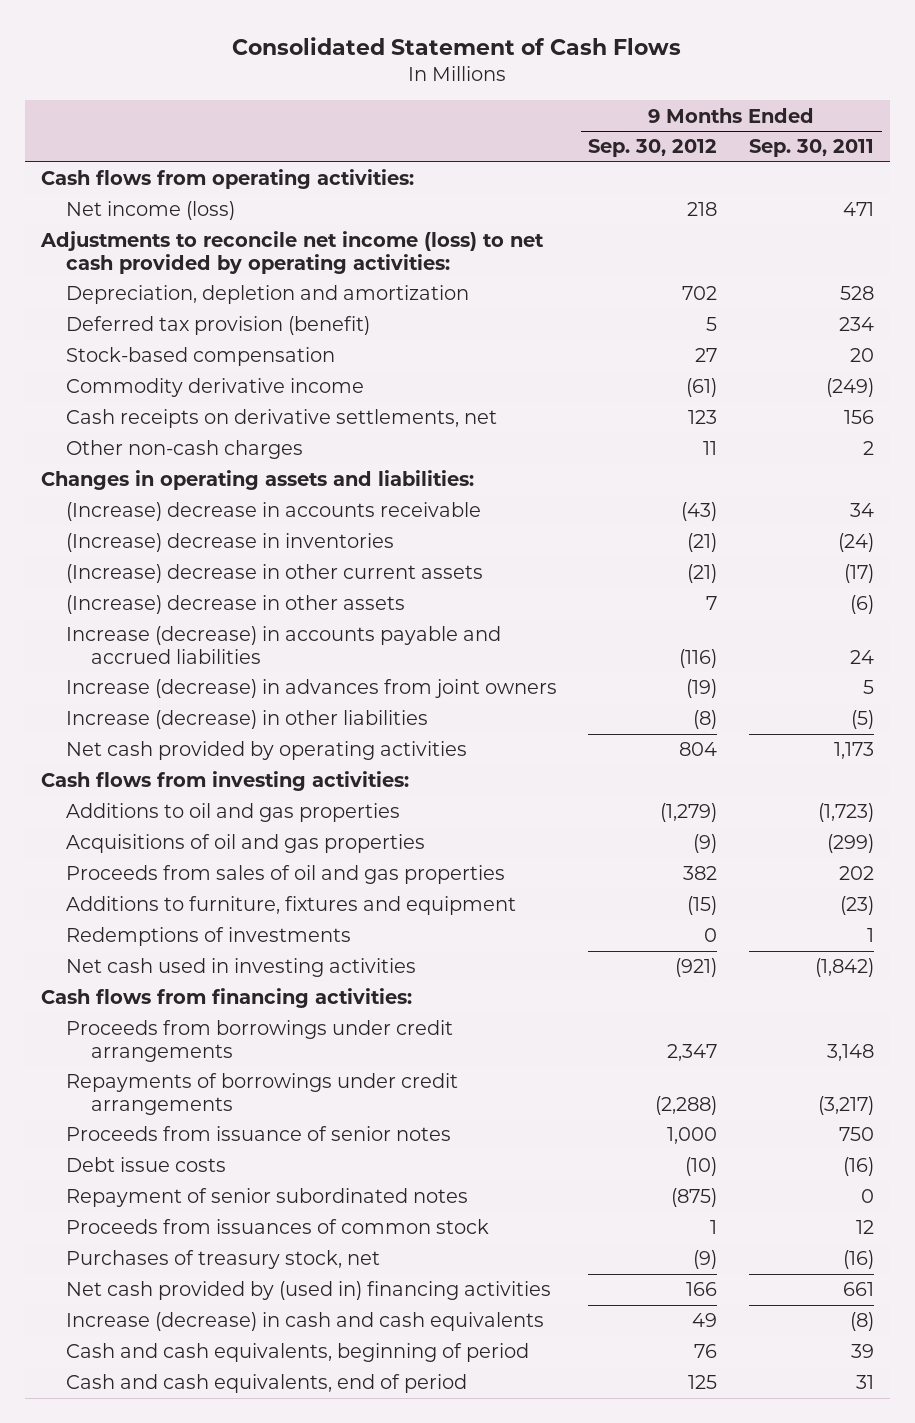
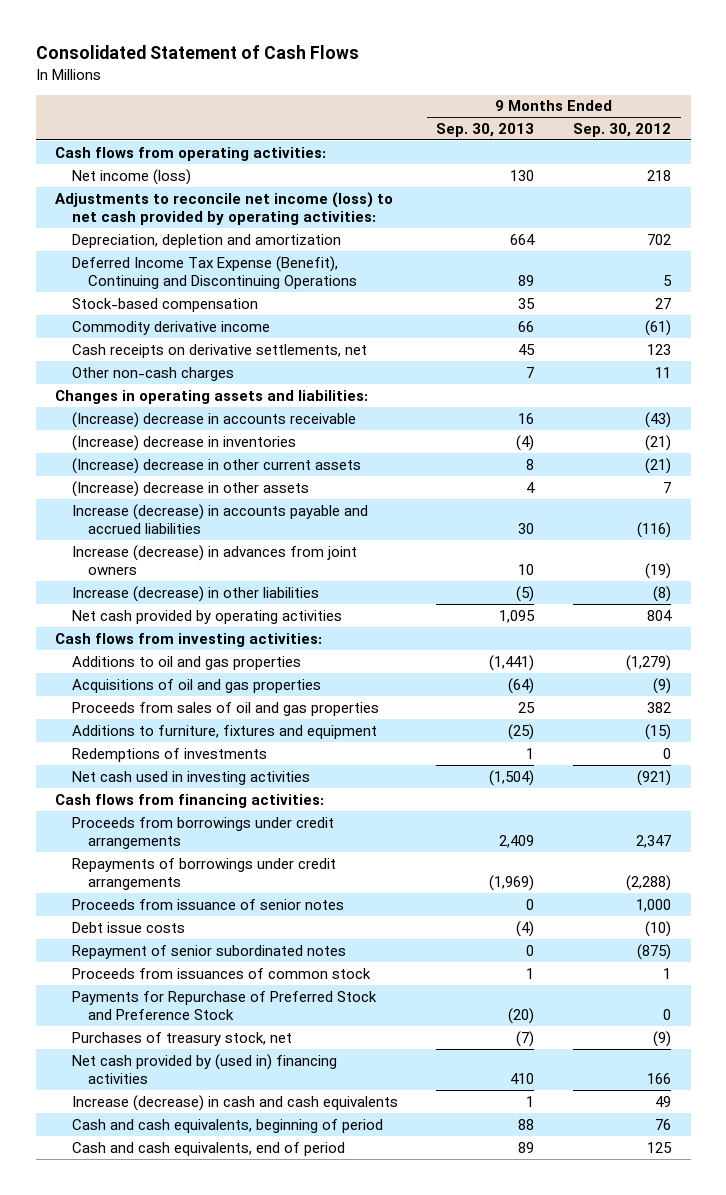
[748,139,874,158] Sep. 30, 2011 -> none
none -> [436,122,535,137] Sep. 30, 2013
[65,316,370,336] Deferred tax provision (benefit) -> none
none -> [71,255,357,290] Deferred Income Tax Expense (Benefit), Continuing and Discontinuing Operations
none -> [71,990,377,1021] Payments for Repurchase of Preferred Stock and Preference Stock

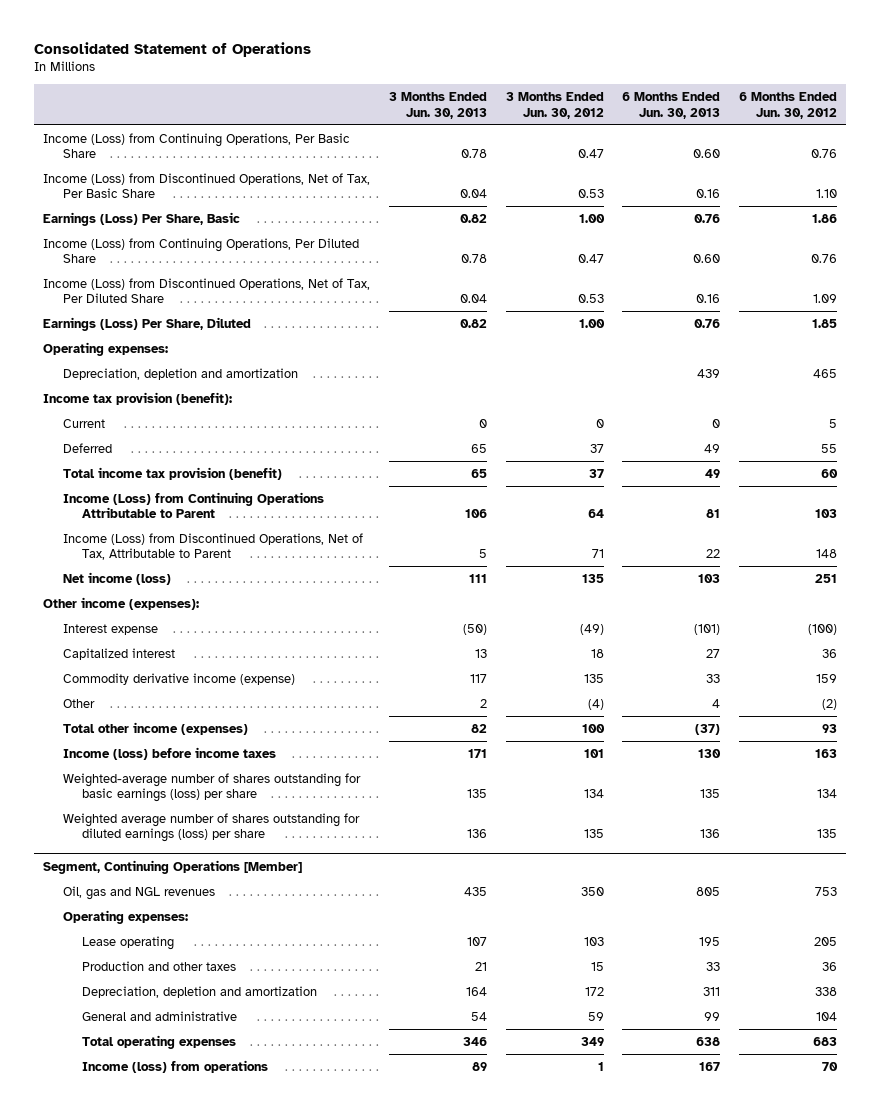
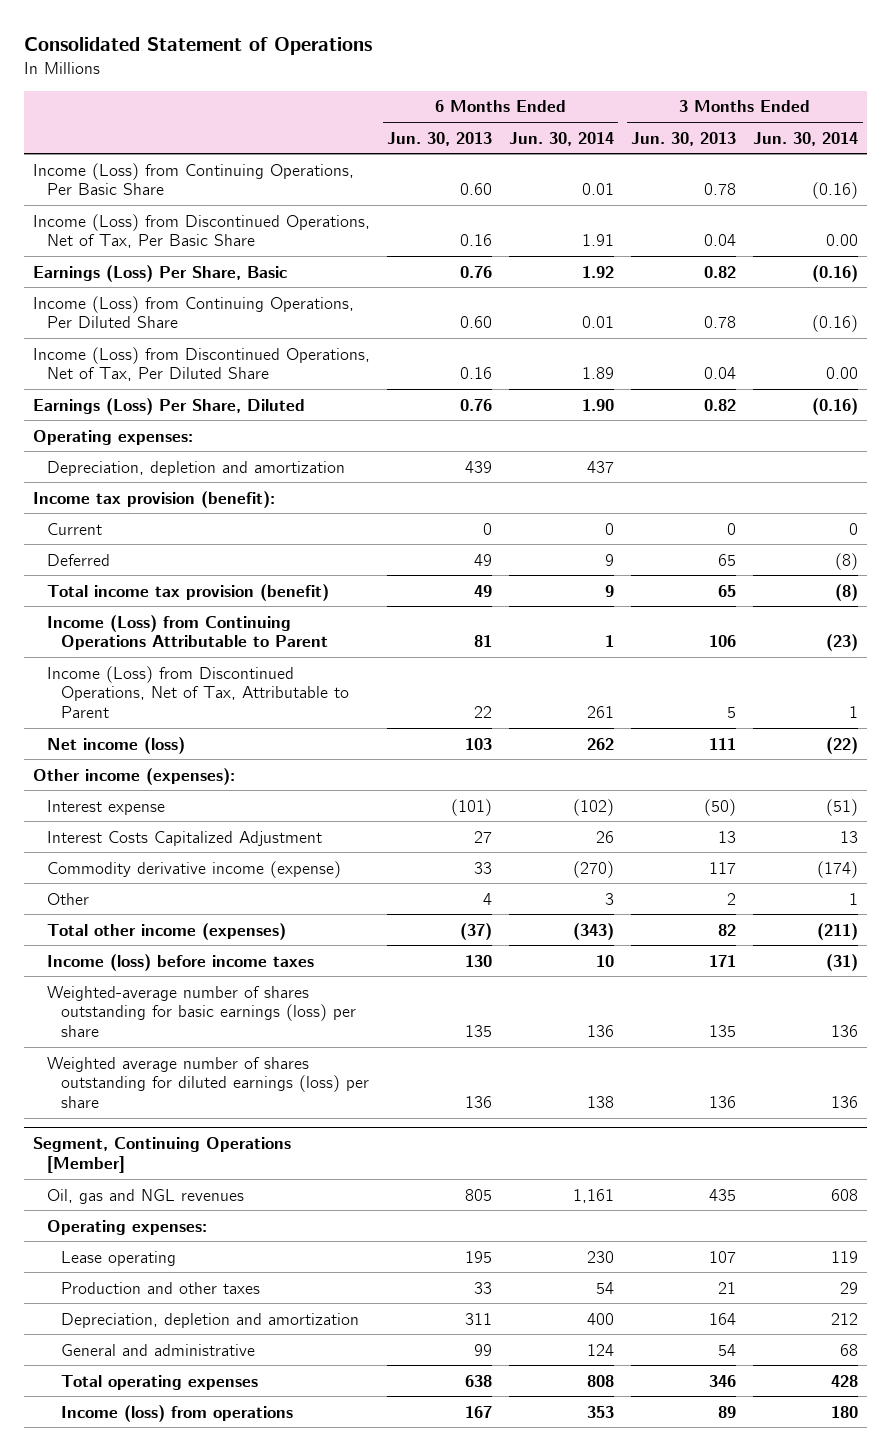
[505,92,604,119] 3 Months Ended Jun. 30, 2012 -> none
[739,92,838,119] 6 Months Ended Jun. 30, 2012 -> none
none -> [509,131,615,146] Jun. 30, 2014
none -> [753,131,859,146] Jun. 30, 2014
[62,647,175,660] Capitalized interest -> [47,830,323,846] Interest Costs Capitalized Adjustment

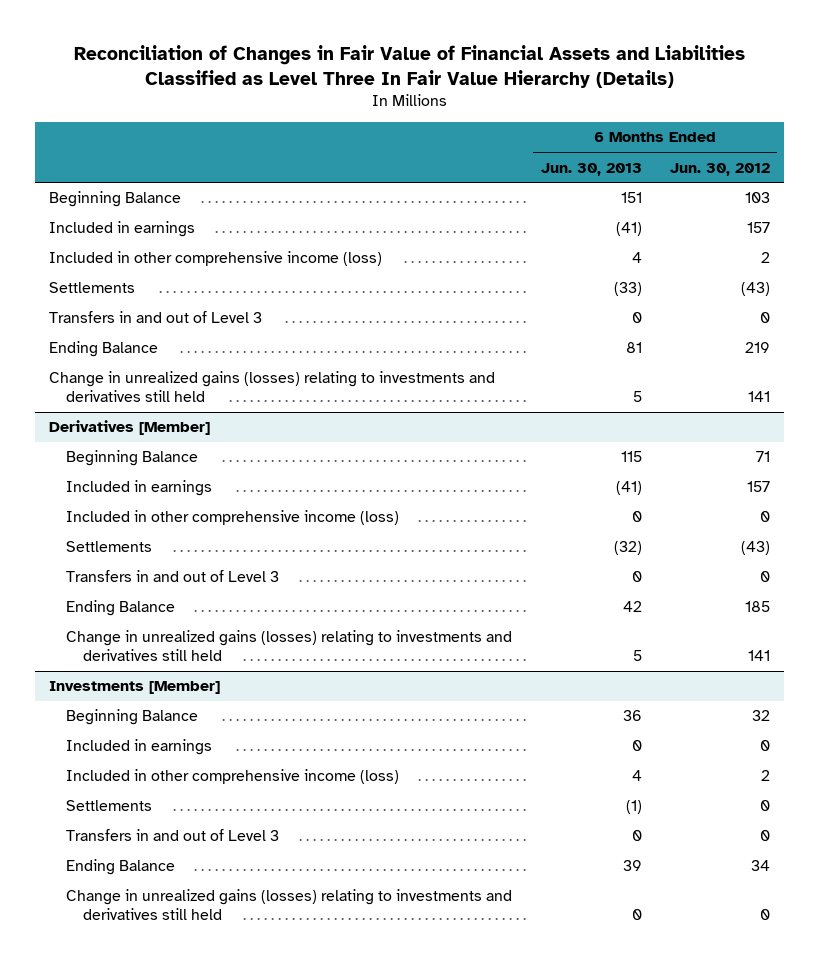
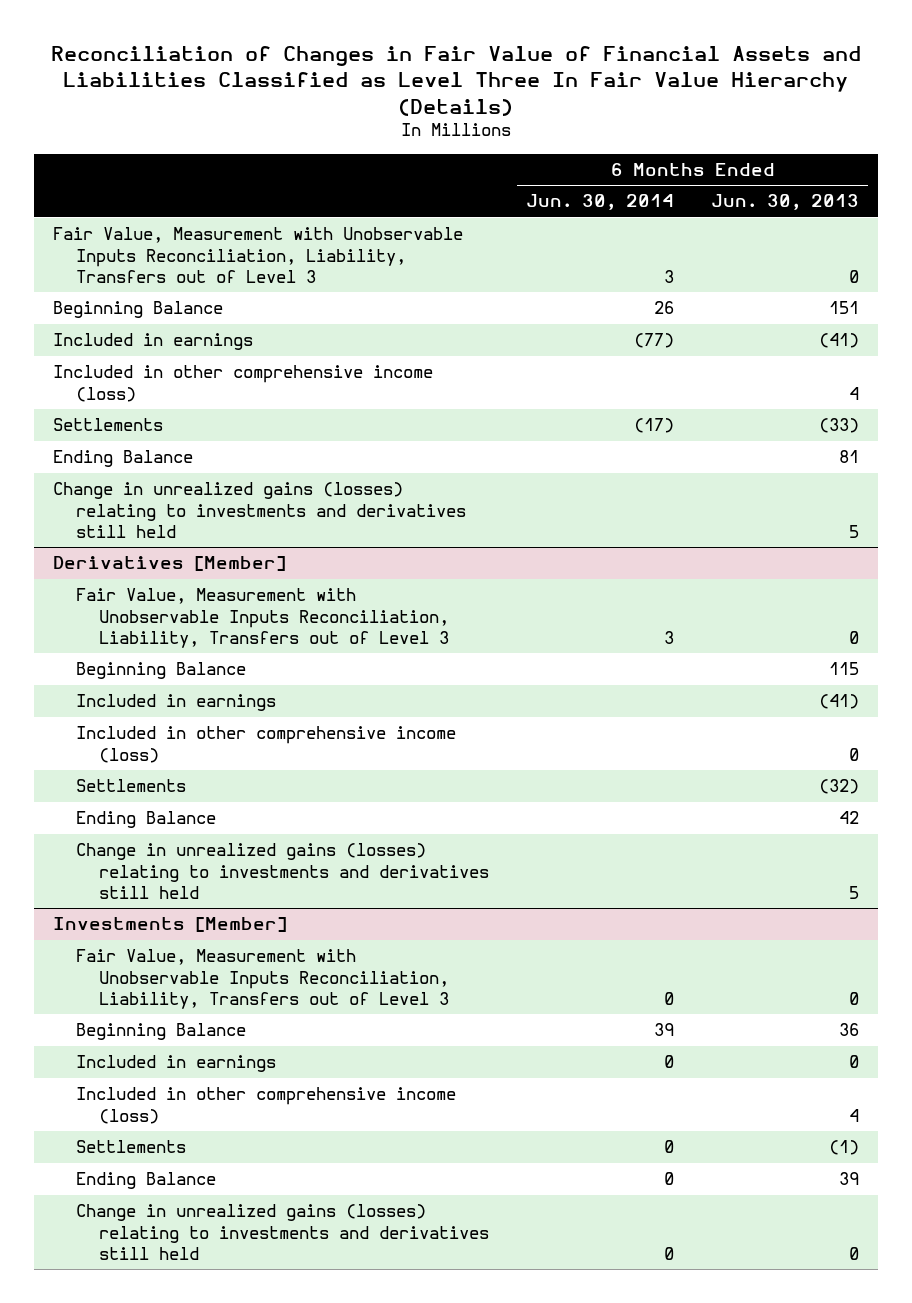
[669,162,770,176] Jun. 30, 2012 -> none
none -> [525,194,674,211] Jun. 30, 2014
none -> [52,227,463,283] Fair Value, Measurement with Unobservable Inputs Reconciliation, Liability, Transfers out of Level 3
[49,311,263,324] Transfers in and out of Level 3 -> none
none -> [75,588,449,648] Fair Value, Measurement with Unobservable Inputs Reconciliation, Liability, Transfers out of Level 3
[66,570,280,583] Transfers in and out of Level 3 -> none
none -> [75,949,449,1009] Fair Value, Measurement with Unobservable Inputs Reconciliation, Liability, Transfers out of Level 3
[66,829,280,842] Transfers in and out of Level 3 -> none

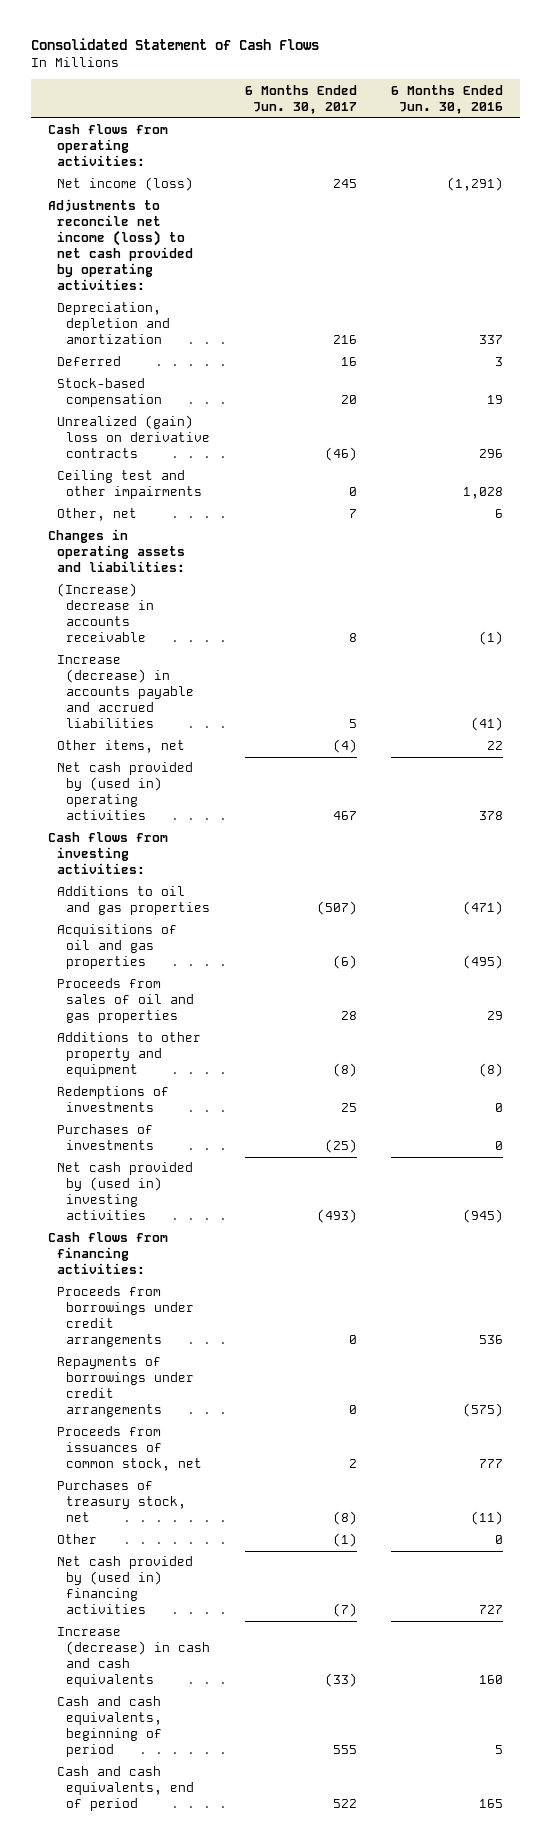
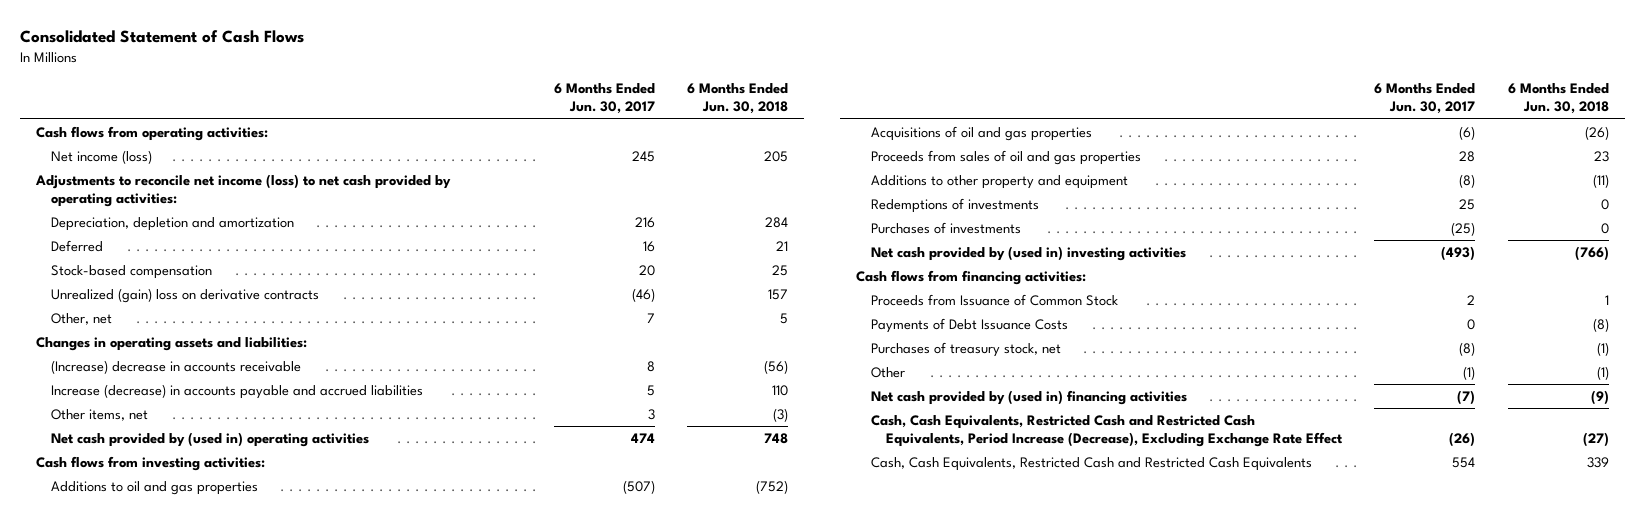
[391,84,504,114] 6 Months Ended Jun. 30, 2016 -> none
none -> [686,83,788,115] 6 Months Ended Jun. 30, 2018
[57,470,202,500] Ceiling test and other impairments -> none
[332,739,357,754] (4) -> [647,408,655,420] 3
[332,811,357,821] 467 -> [630,432,655,443] 474
[57,1286,194,1348] Proceeds from borrowings under credit arrangements -> none
[57,1356,194,1418] Repayments of borrowings under credit arrangements -> none
[57,1426,202,1472] Proceeds from issuances of common stock, net -> [871,293,1119,306] Proceeds from Issuance of Common Stock
none -> [871,317,1069,333] Payments of Debt Issuance Costs
[57,1627,210,1688] Increase (decrease) in cash and cash equivalents -> none
[57,1696,162,1758] Cash and cash equivalents, beginning of period -> none
[57,1766,194,1812] Cash and cash equivalents, end of period -> none
none -> [871,414,1344,447] Cash, Cash Equivalents, Restricted Cash and Restricted Cash Equivalents, Period Increase (Decrease), Excluding Exchange Rate Effect
none -> [871,456,1313,471] Cash, Cash Equivalents, Restricted Cash and Restricted Cash Equivalents

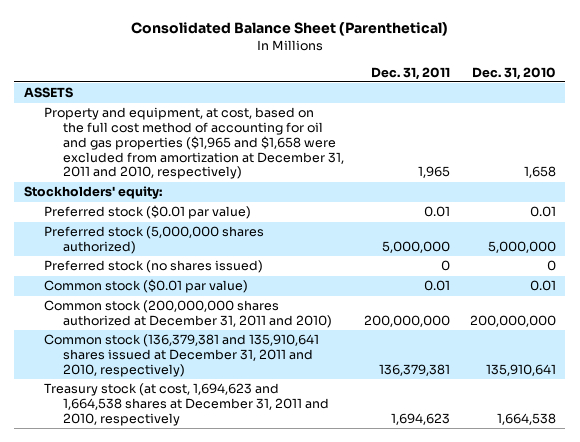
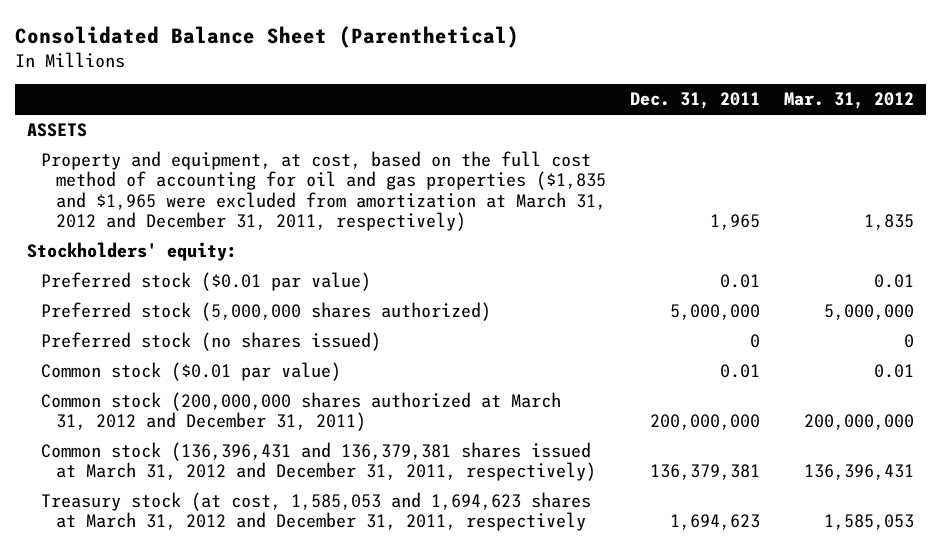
[471,66,556,80] Dec. 31, 2010 -> none
none -> [783,92,914,110] Mar. 31, 2012
[43,107,345,180] Property and equipment, at cost, based on the full cost method of accounting for oil and gas properties ($1,965 and $1,658 were excluded from amortization at December 31, 2011 and 2010, respectively) -> [41,151,606,232] Property and equipment, at cost, based on the full cost method of accounting for oil and gas properties ($1,835 and $1,965 were excluded from amortization at March 31, 2012 and December 31, 2011, respectively)
[43,300,333,329] Common stock (200,000,000 shares authorized at December 31, 2011 and 2010) -> [41,392,562,432] Common stock (200,000,000 shares authorized at March 31, 2012 and December 31, 2011)
[43,334,319,377] Common stock (136,379,381 and 135,910,641 shares issued at December 31, 2011 and 2010, respectively) -> [41,442,596,482] Common stock (136,396,431 and 136,379,381 shares issued at March 31, 2012 and December 31, 2011, respectively)
[43,383,330,426] Treasury stock (at cost, 1,694,623 and 1,664,538 shares at December 31, 2011 and 2010, respectively -> [41,492,592,532] Treasury stock (at cost, 1,585,053 and 1,694,623 shares at March 31, 2012 and December 31, 2011, respectively

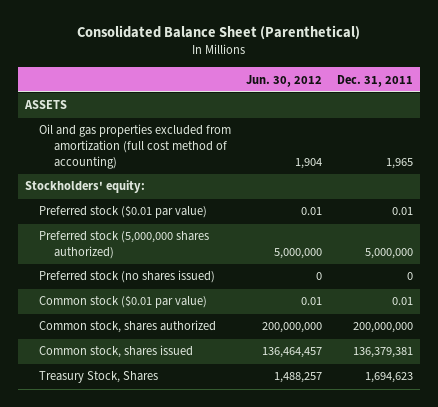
[783,92,914,110] Mar. 31, 2012 -> none
none -> [246,74,323,87] Jun. 30, 2012
[41,151,606,232] Property and equipment, at cost, based on the full cost method of accounting for oil and gas properties ($1,835 and $1,965 were excluded from amortization at March 31, 2012 and December 31, 2011, respectively) -> [39,124,232,170] Oil and gas properties excluded from amortization (full cost method of accounting)
[41,392,562,432] Common stock (200,000,000 shares authorized at March 31, 2012 and December 31, 2011) -> [39,320,217,334] Common stock, shares authorized
[41,442,596,482] Common stock (136,396,431 and 136,379,381 shares issued at March 31, 2012 and December 31, 2011, respectively) -> [39,345,194,359] Common stock, shares issued
[41,492,592,532] Treasury stock (at cost, 1,585,053 and 1,694,623 shares at March 31, 2012 and December 31, 2011, respectively -> [39,371,159,384] Treasury Stock, Shares

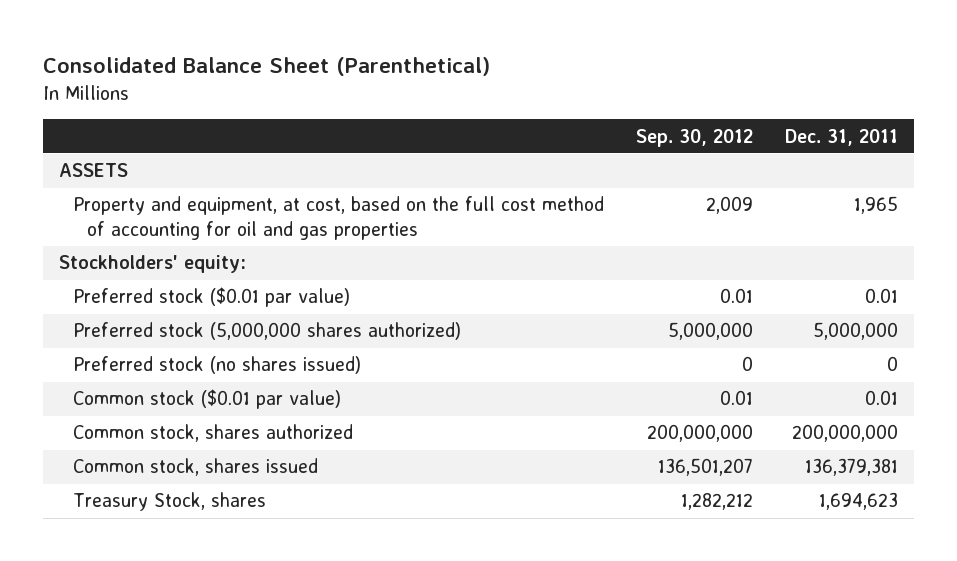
[246,74,323,87] Jun. 30, 2012 -> none
none -> [636,128,754,147] Sep. 30, 2012
[39,124,232,170] Oil and gas properties excluded from amortization (full cost method of accounting) -> [73,196,605,240] Property and equipment, at cost, based on the full cost method of accounting for oil and gas properties
[39,371,159,384] Treasury Stock, Shares -> [73,492,267,512] Treasury Stock, shares

